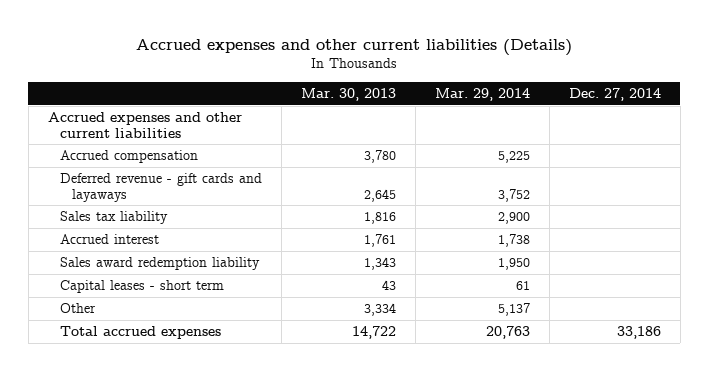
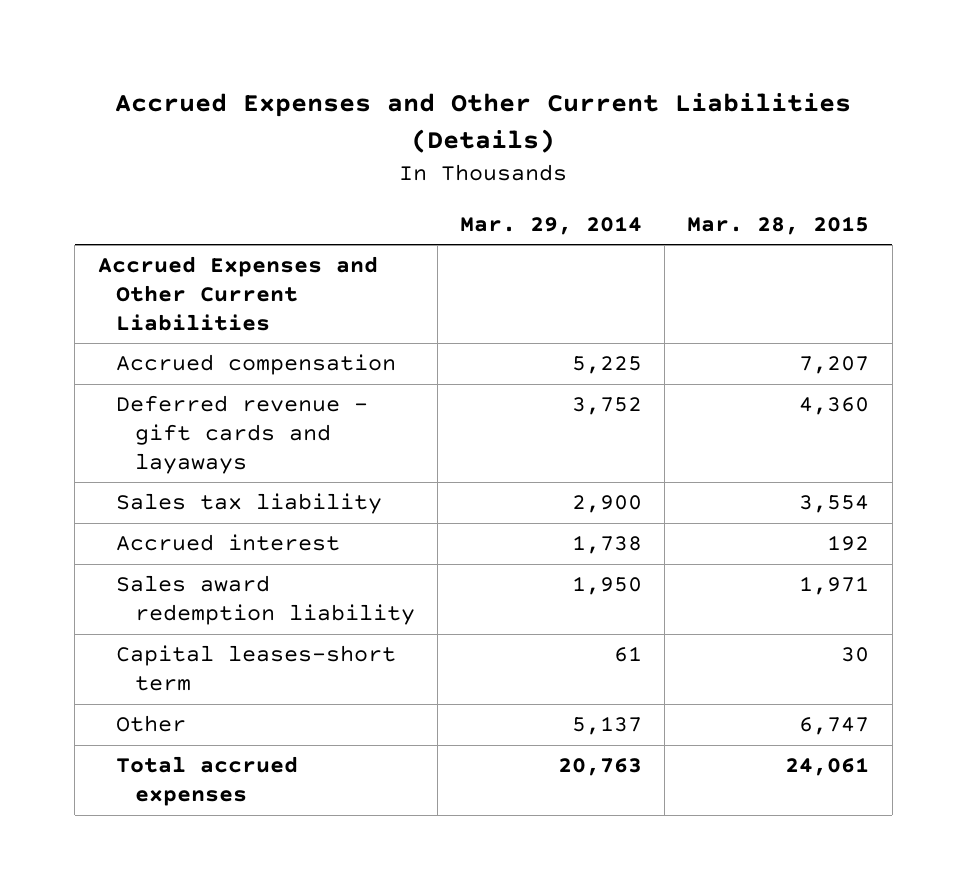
[136,38,573,56] Accrued expenses and other current liabilities (Details) -> [115,93,852,153] Accrued Expenses and Other Current Liabilities (Details)
[300,87,396,101] Mar. 30, 2013 -> none
[568,87,661,101] Dec. 27, 2014 -> none
none -> [687,215,870,235] Mar. 28, 2015
[47,112,242,138] Accrued expenses and other current liabilities -> [97,256,378,331] Accrued Expenses and Other Current Liabilities
[60,280,225,294] Capital leases - short term -> [116,645,397,692] Capital leases-short term

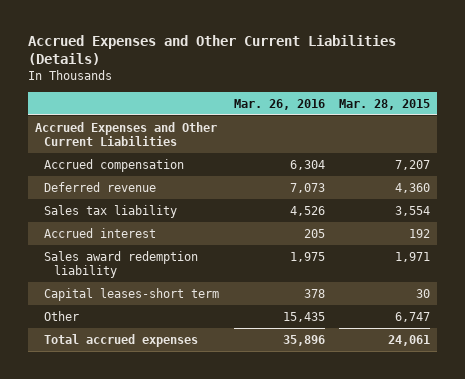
[460,215,643,235] Mar. 29, 2014 -> none
none -> [233,98,325,110] Mar. 26, 2016
[116,395,369,474] Deferred revenue - gift cards and layaways -> [44,181,157,192] Deferred revenue

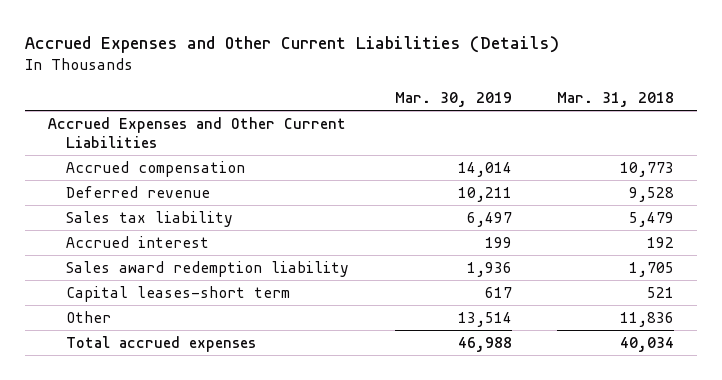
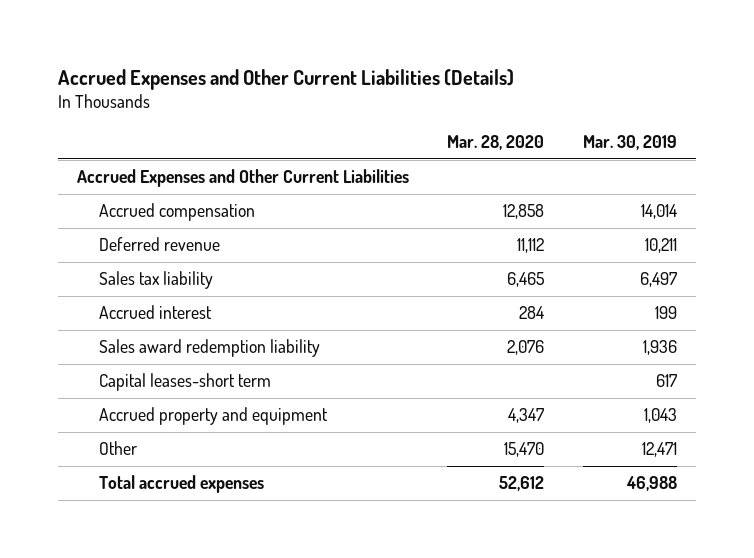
[557,92,675,108] Mar. 31, 2018 -> none
none -> [447,135,545,151] Mar. 28, 2020
none -> [98,407,328,426] Accrued property and equipment
[457,311,512,327] 13,514 -> [641,442,677,458] 12,471

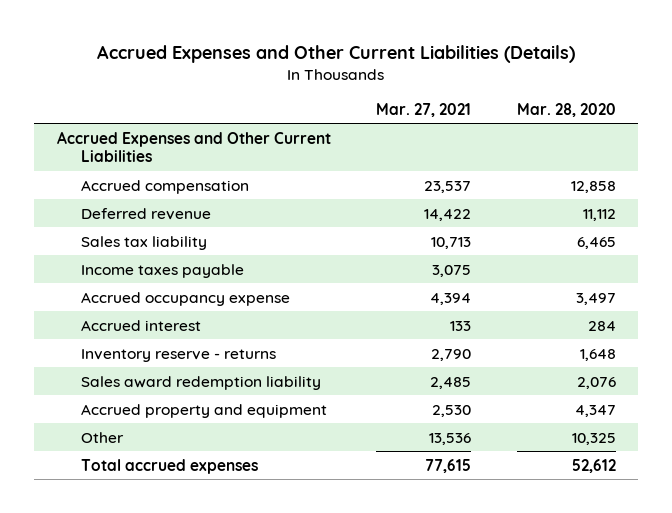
[582,135,677,151] Mar. 30, 2019 -> none
none -> [376,102,472,117] Mar. 27, 2021
none -> [80,263,244,278] Income taxes payable
none -> [80,291,290,306] Accrued occupancy expense
none -> [80,348,276,362] Inventory reserve - returns
[98,373,271,392] Capital leases-short term -> none
[504,442,545,458] 15,470 -> [571,432,616,445] 10,325

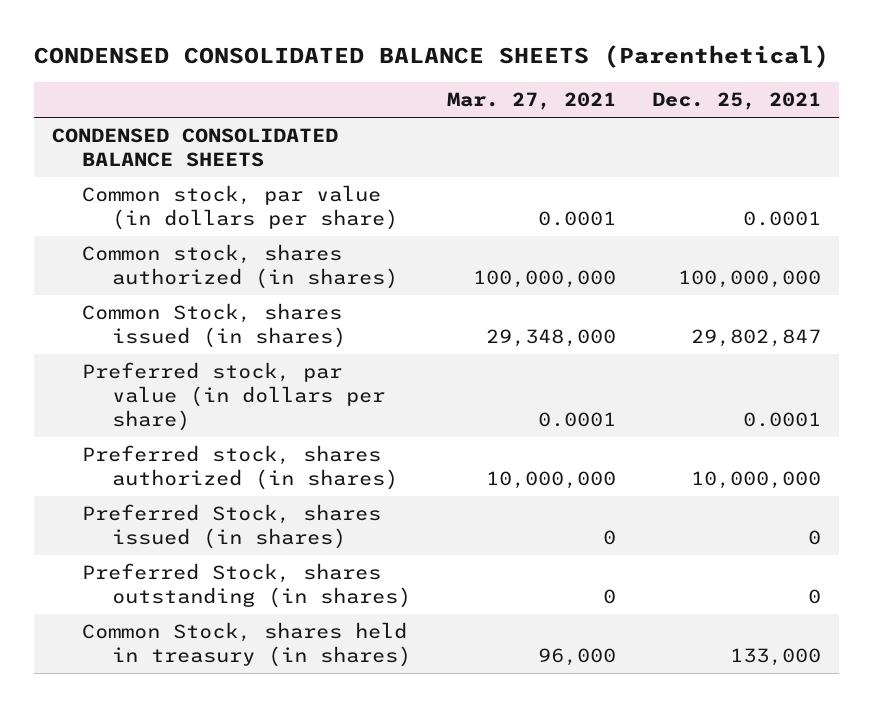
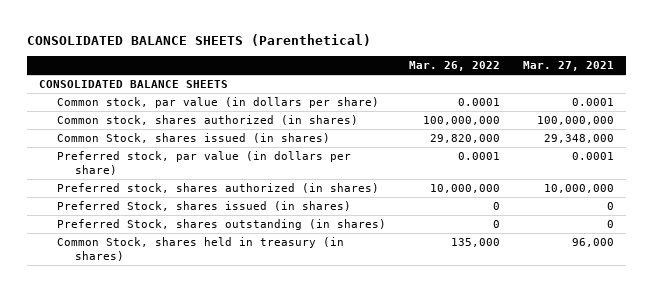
[33,44,829,68] CONDENSED CONSOLIDATED BALANCE SHEETS (Parenthetical) -> [27,33,372,46] CONSOLIDATED BALANCE SHEETS (Parenthetical)
[651,92,821,111] Dec. 25, 2021 -> none
none -> [408,61,500,72] Mar. 26, 2022
[51,128,338,168] CONDENSED CONSOLIDATED BALANCE SHEETS -> [38,80,228,89] CONSOLIDATED BALANCE SHEETS

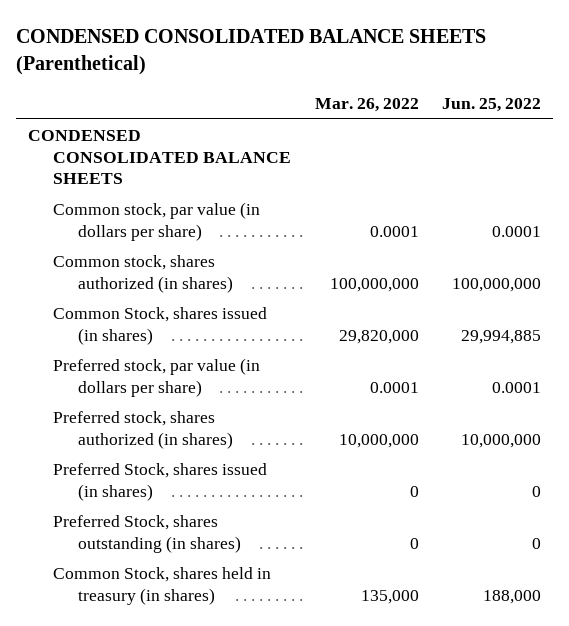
[27,33,372,46] CONSOLIDATED BALANCE SHEETS (Parenthetical) -> [16,29,487,76] CONDENSED CONSOLIDATED BALANCE SHEETS (Parenthetical)
[522,61,614,72] Mar. 27, 2021 -> none
none -> [442,97,542,112] Jun. 25, 2022
[38,80,228,89] CONSOLIDATED BALANCE SHEETS -> [28,130,292,185] CONDENSED CONSOLIDATED BALANCE SHEETS

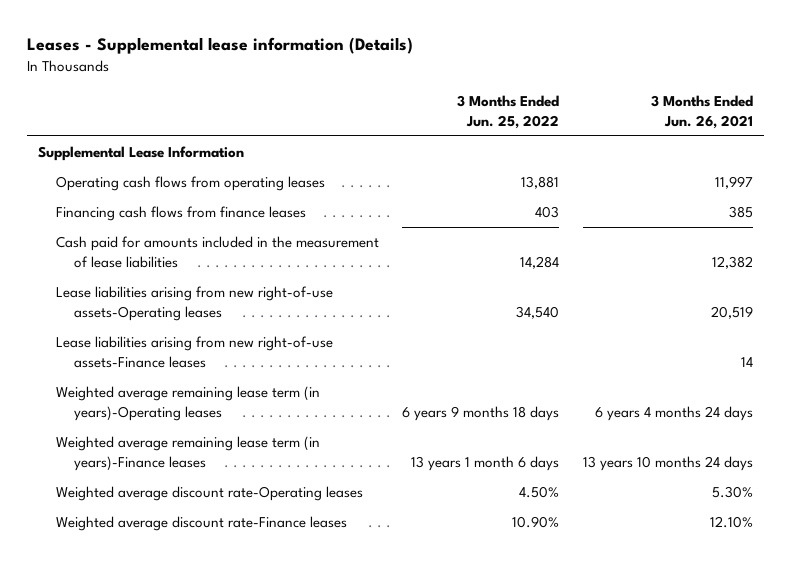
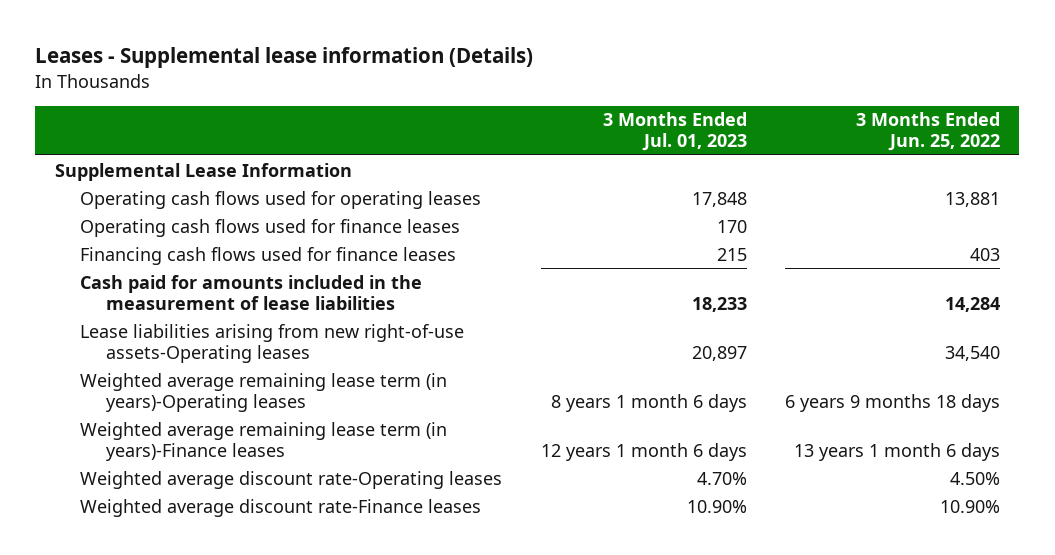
[650,95,753,129] 3 Months Ended Jun. 26, 2021 -> none
none -> [602,112,747,152] 3 Months Ended Jul. 01, 2023
[56,176,326,192] Operating cash flows from operating leases -> [80,190,482,209] Operating cash flows used for operating leases
none -> [80,218,461,237] Operating cash flows used for finance leases
[56,206,307,222] Financing cash flows from finance leases -> [80,246,457,265] Financing cash flows used for finance leases
[56,336,334,368] Lease liabilities arising from new right-of-use assets-Finance leases -> none

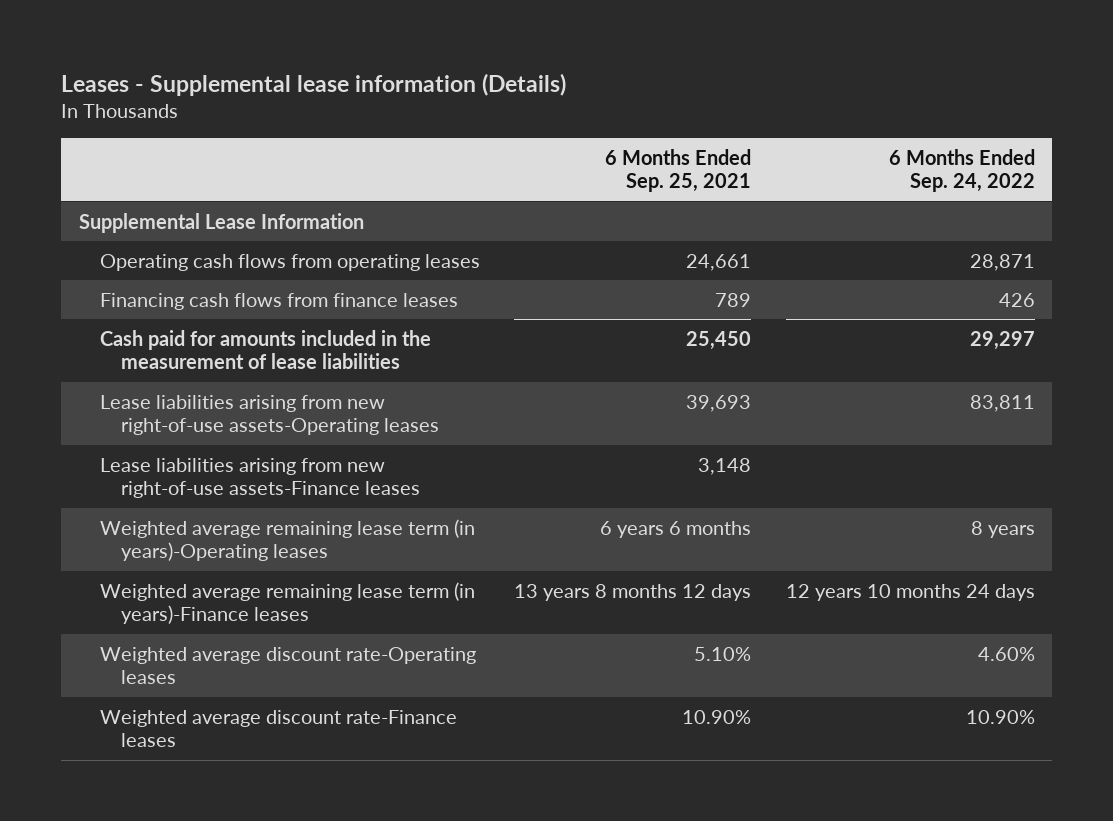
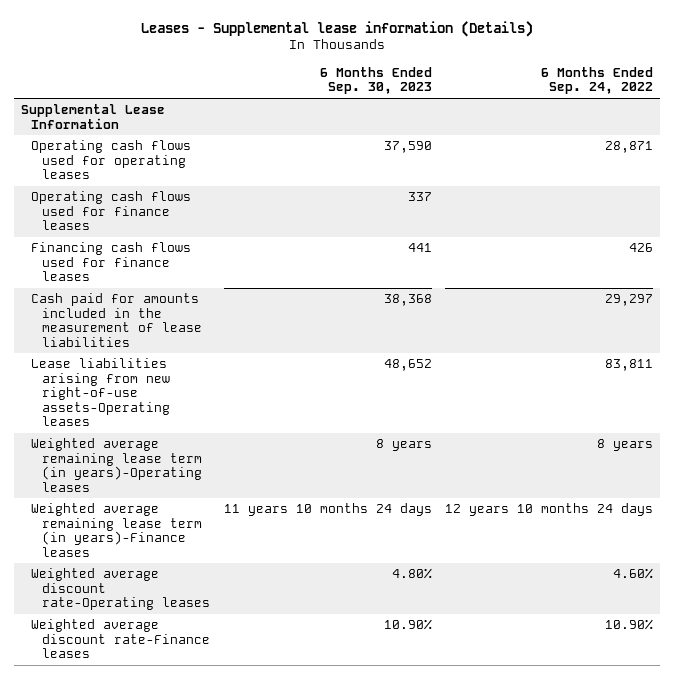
[605,148,752,193] 6 Months Ended Sep. 25, 2021 -> none
none -> [319,66,432,95] 6 Months Ended Sep. 30, 2023
[99,253,480,271] Operating cash flows from operating leases -> [31,140,192,180] Operating cash flows used for operating leases
none -> [31,191,192,231] Operating cash flows used for finance leases
[99,292,458,310] Financing cash flows from finance leases -> [31,242,192,282] Financing cash flows used for finance leases
[99,457,420,499] Lease liabilities arising from new right-of-use assets-Finance leases -> none

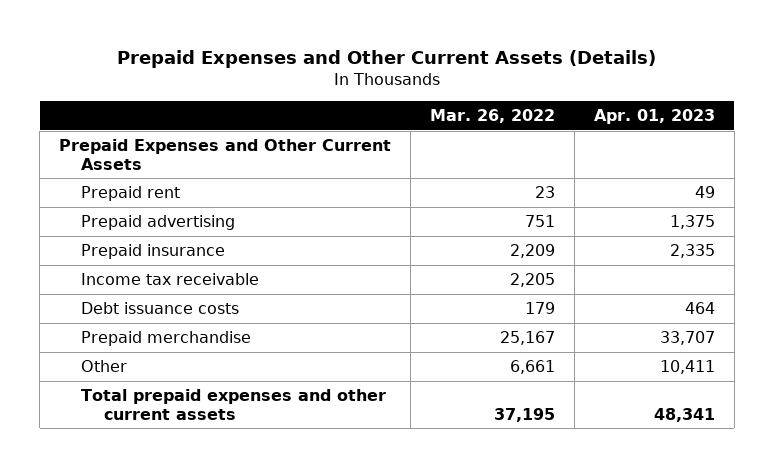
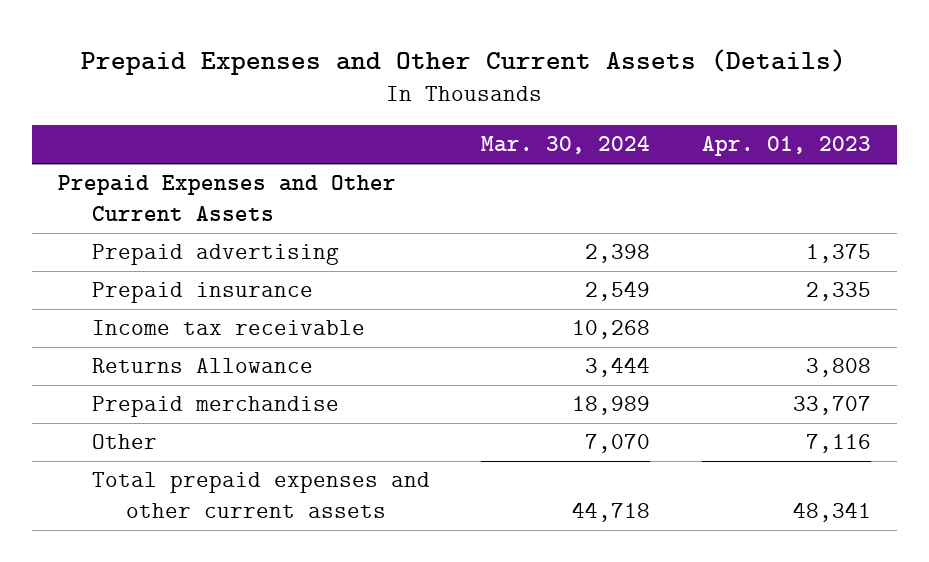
[429,109,555,124] Mar. 26, 2022 -> none
none -> [481,136,651,155] Mar. 30, 2024
[81,186,181,202] Prepaid rent -> none
[81,302,240,315] Debt issuance costs -> none
none -> [91,358,313,374] Returns Allowance
[659,360,715,375] 10,411 -> [805,434,871,454] 7,116

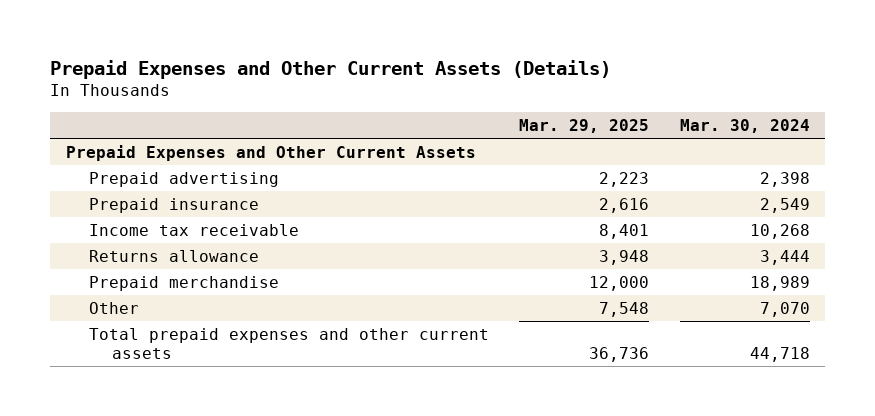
[701,136,871,157] Apr. 01, 2023 -> none
none -> [519,118,650,133] Mar. 29, 2025
[91,358,313,374] Returns Allowance -> [88,249,259,262] Returns allowance

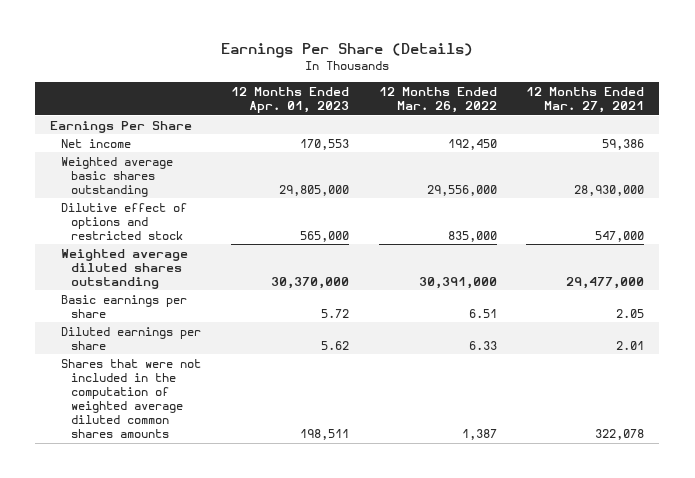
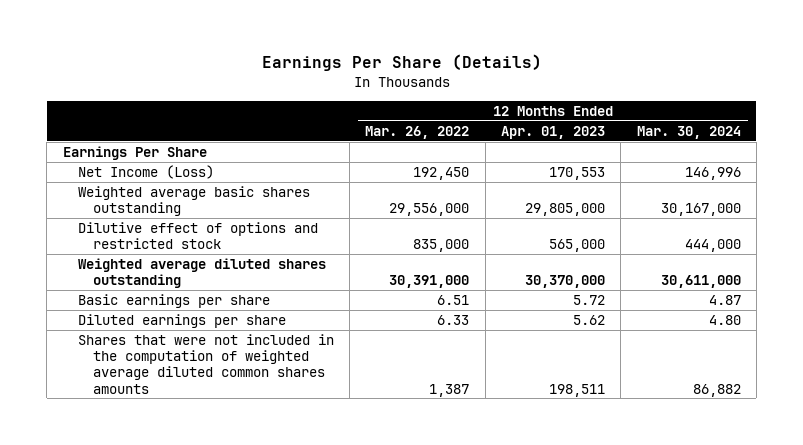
[526,87,645,114] 12 Months Ended Mar. 27, 2021 -> none
none -> [636,125,741,139] Mar. 30, 2024
[60,138,131,148] Net income -> [77,164,214,179] Net Income (Loss)

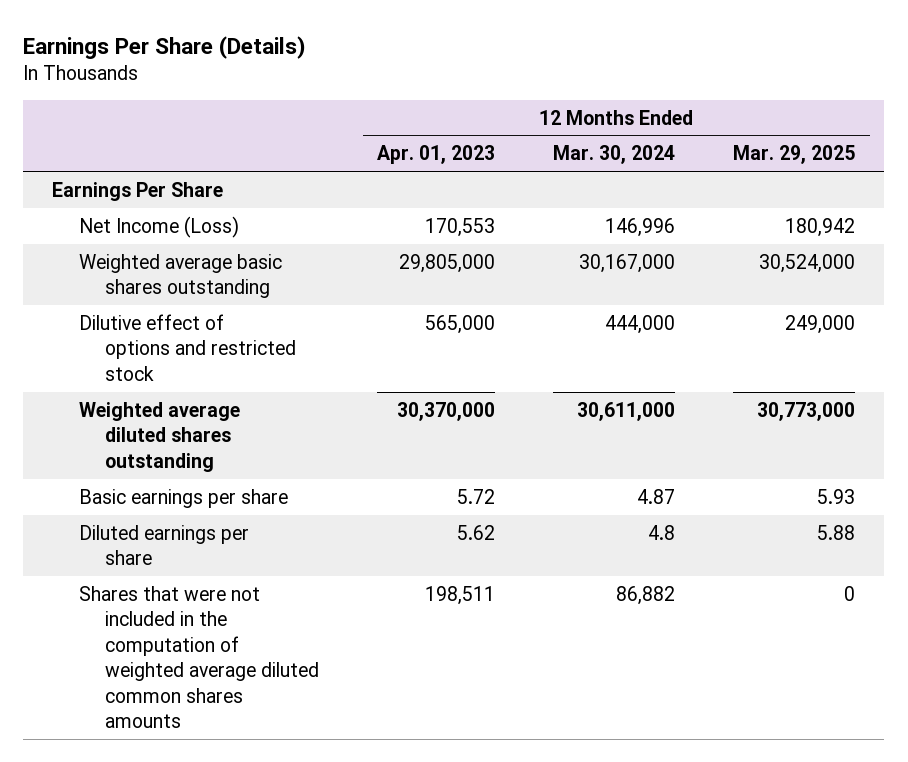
[365,125,470,139] Mar. 26, 2022 -> none
none -> [733,145,856,165] Mar. 29, 2025
[708,314,741,325] 4.80 -> [648,524,676,540] 4.8

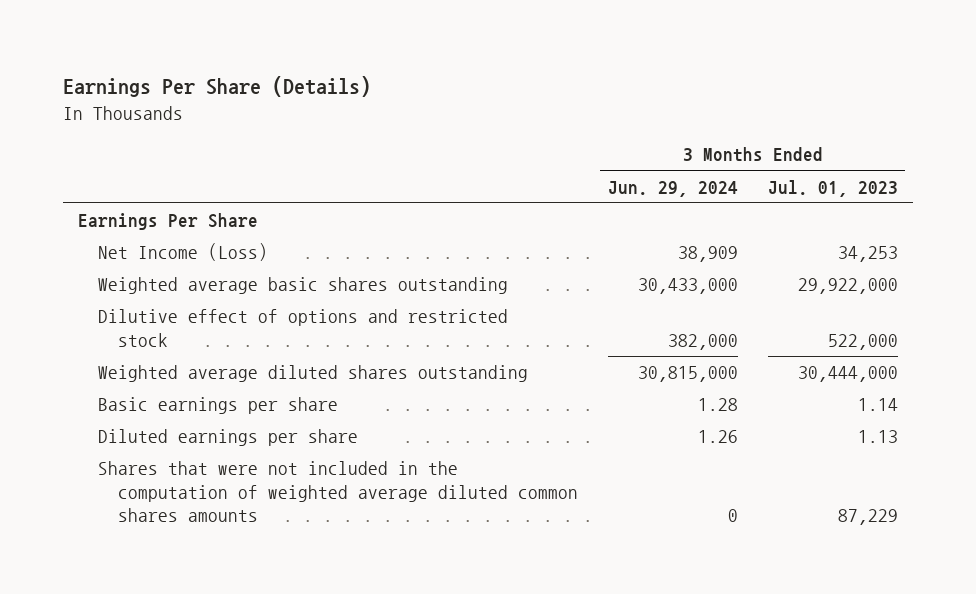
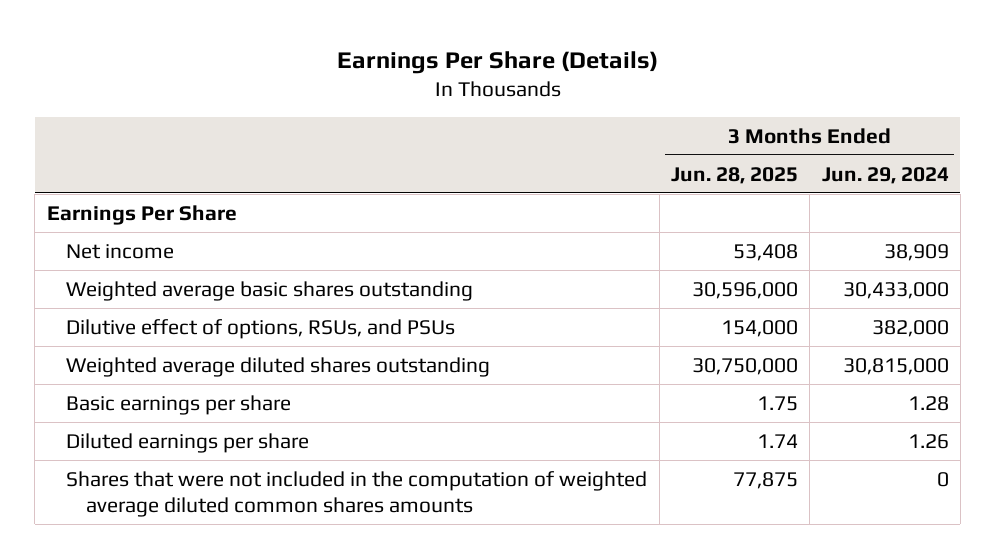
[767,179,898,197] Jul. 01, 2023 -> none
none -> [670,166,798,184] Jun. 28, 2025
[98,243,269,262] Net Income (Loss) -> [66,243,175,259] Net income
[98,309,509,347] Dilutive effect of options and restricted stock -> [66,318,456,339] Dilutive effect of options, RSUs, and PSUs

